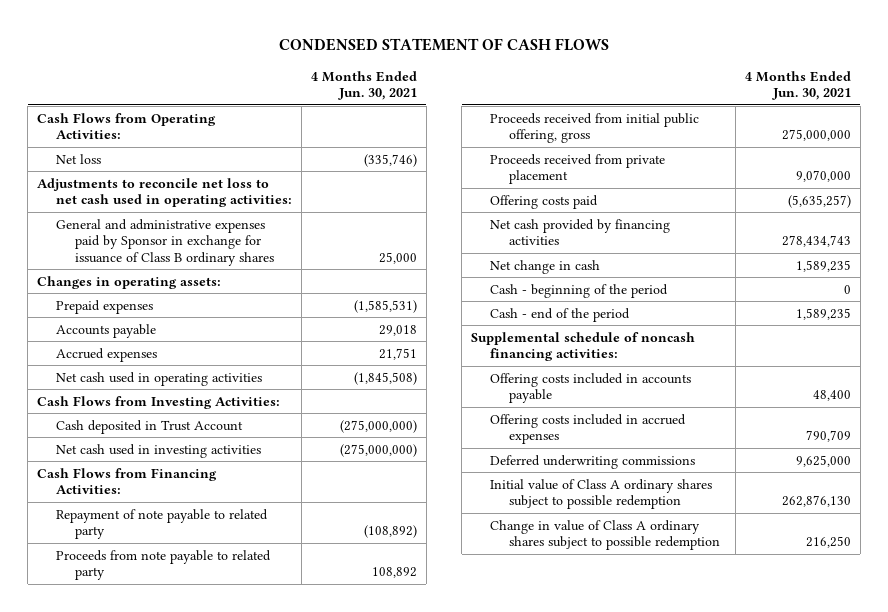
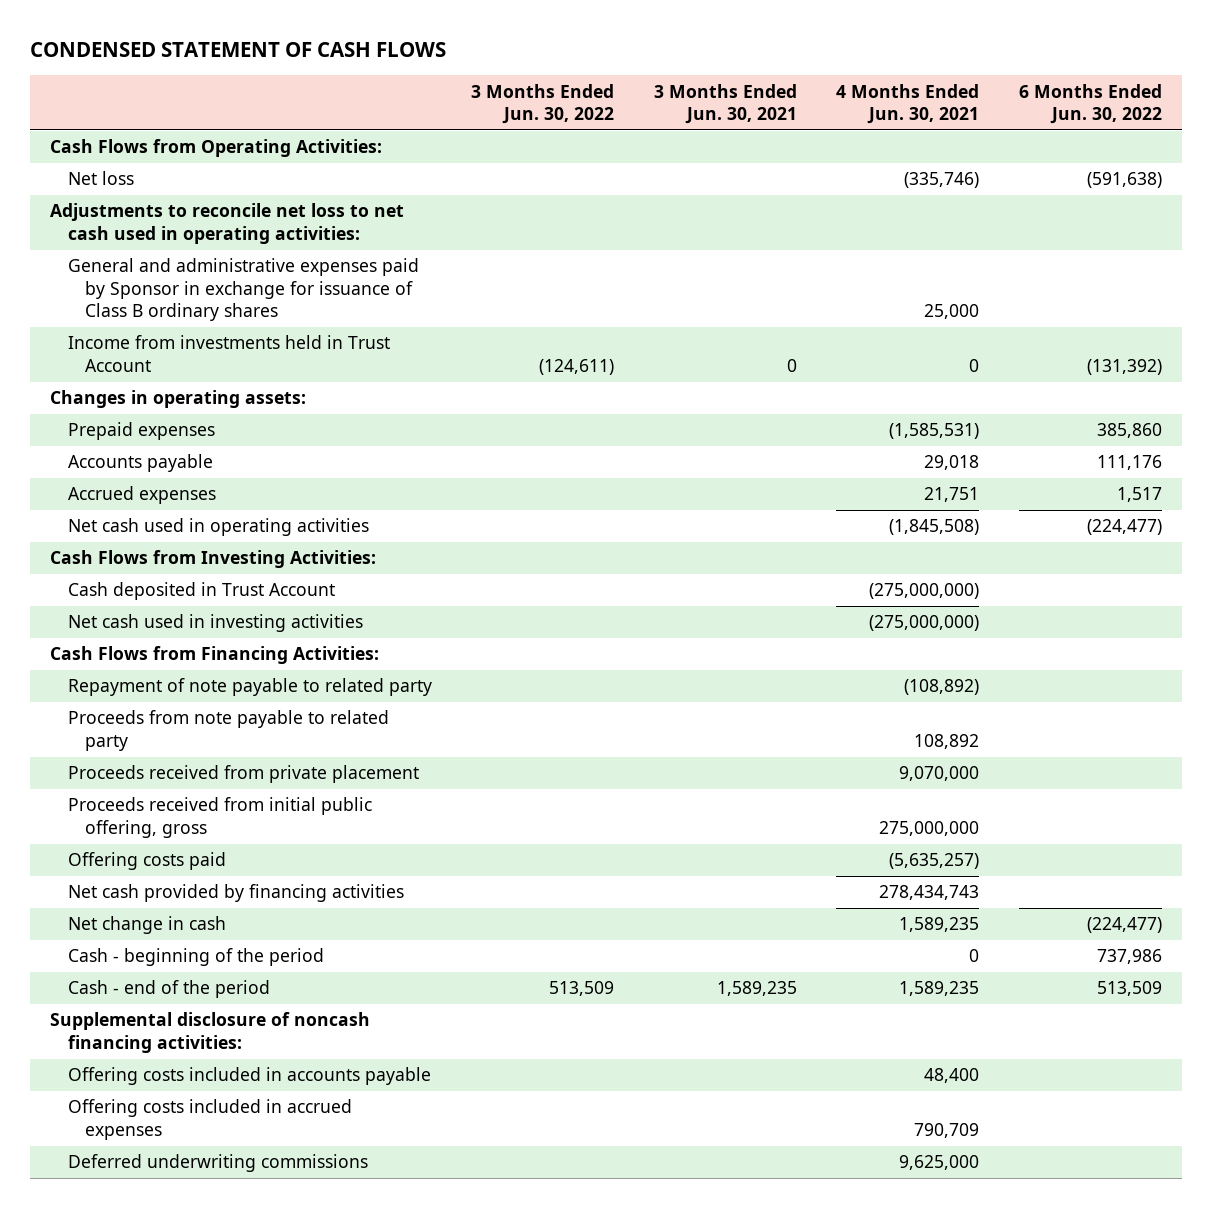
none -> [471,83,615,124] 3 Months Ended Jun. 30, 2022
none -> [653,83,797,124] 3 Months Ended Jun. 30, 2021
none -> [1019,83,1163,124] 6 Months Ended Jun. 30, 2022
none -> [67,335,390,372] Income from investments held in Trust Account
[489,112,699,144] Proceeds received from initial public offering, gross -> [67,797,372,838] Proceeds received from initial public offering, gross
[471,331,696,362] Supplemental schedule of noncash financing activities: -> [49,1012,370,1053] Supplemental disclosure of noncash financing activities:
[489,478,712,510] Initial value of Class A ordinary shares subject to possible redemption -> none
[489,519,720,551] Change in value of Class A ordinary shares subject to possible redemption -> none

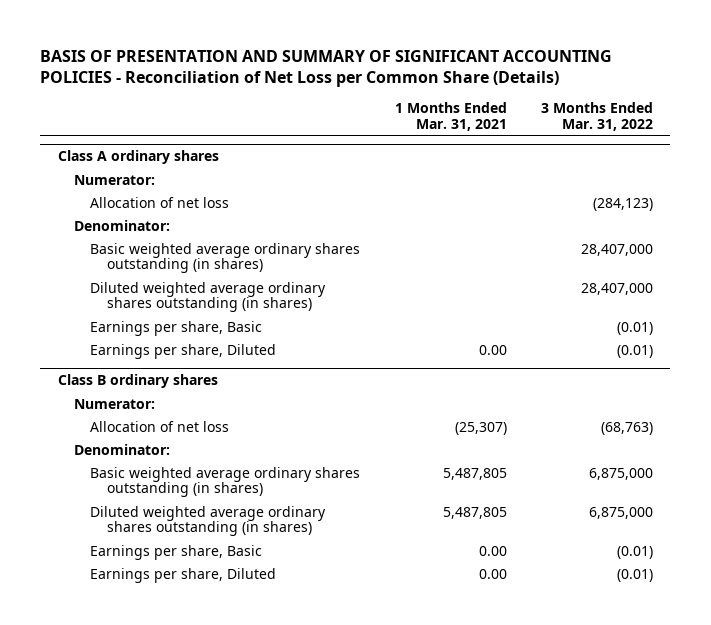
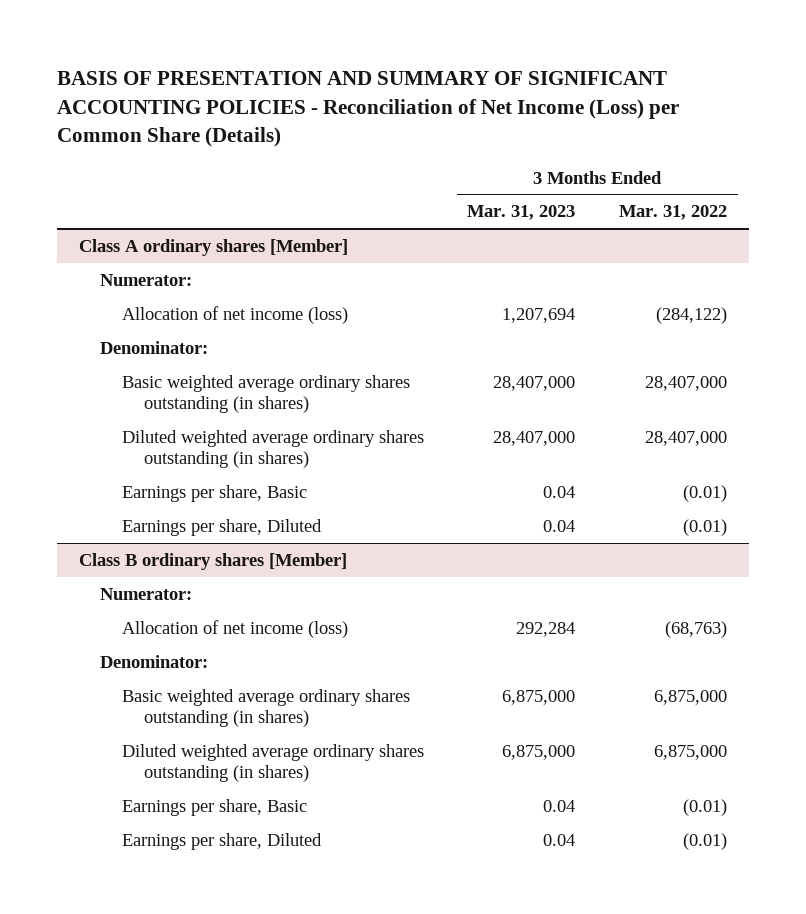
[40,49,613,88] BASIS OF PRESENTATION AND SUMMARY OF SIGNIFICANT ACCOUNTING POLICIES - Reconciliation of Net Loss per Common Share (Details) -> [56,71,679,148] BASIS OF PRESENTATION AND SUMMARY OF SIGNIFICANT ACCOUNTING POLICIES - Reconciliation of Net Income (Loss) per Common Share (Details)
[394,102,507,132] 1 Months Ended Mar. 31, 2021 -> none
none -> [467,205,576,221] Mar. 31, 2023
[57,150,219,165] Class A ordinary shares -> [78,238,348,256] Class A ordinary shares [Member]
[90,196,230,208] Allocation of net loss -> [122,305,349,324] Allocation of net income (loss)
[593,197,654,211] (284,123) -> [655,306,727,324] (284,122)
[57,374,218,389] Class B ordinary shares -> [78,552,347,570] Class B ordinary shares [Member]
[90,420,230,432] Allocation of net loss -> [122,619,349,638] Allocation of net income (loss)

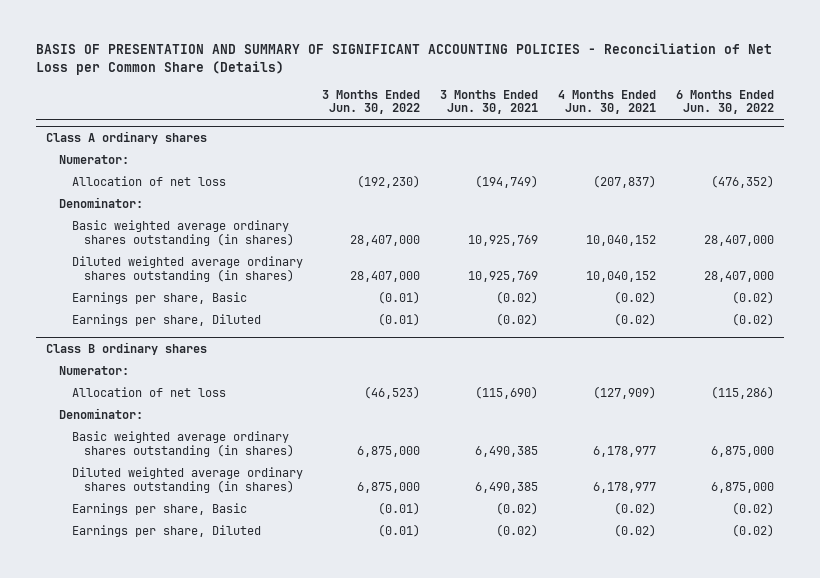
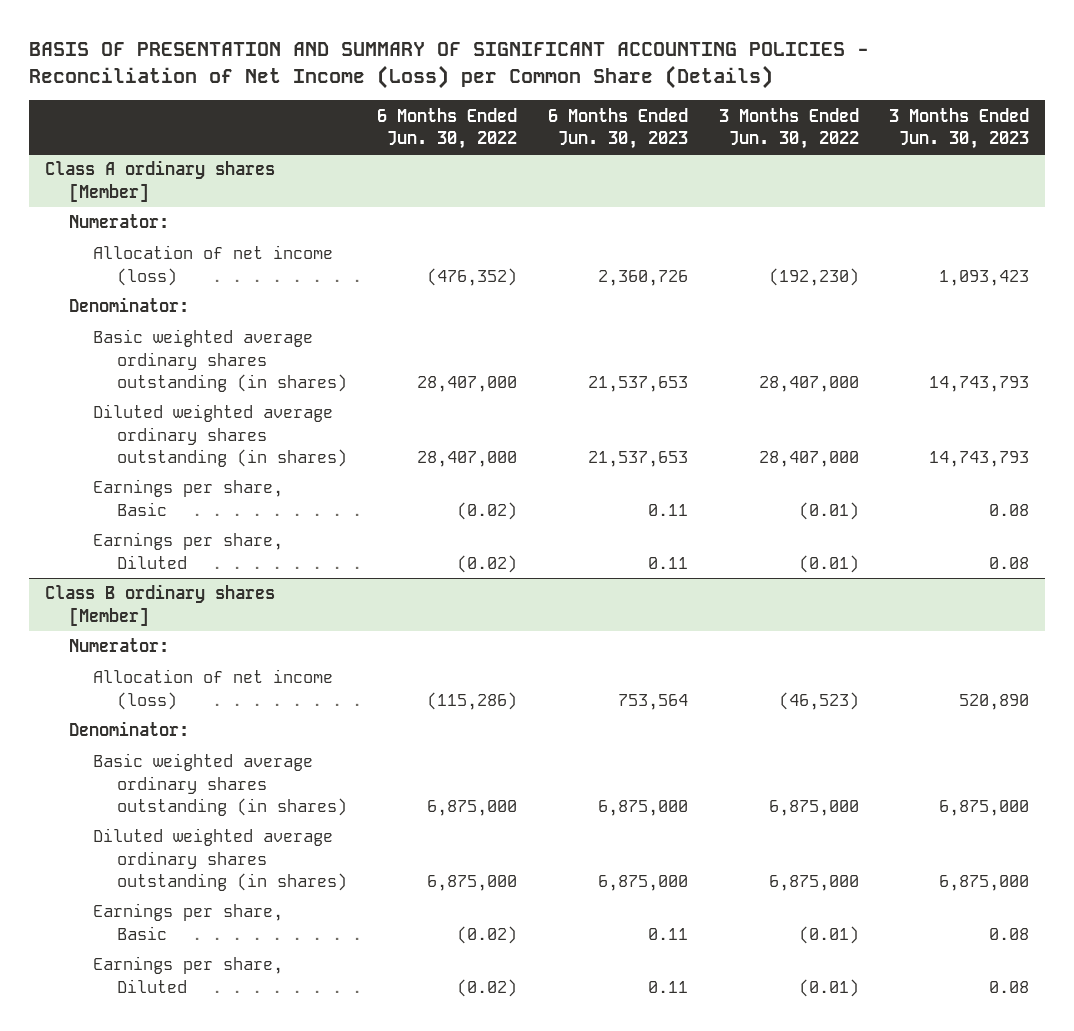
[36,43,773,75] BASIS OF PRESENTATION AND SUMMARY OF SIGNIFICANT ACCOUNTING POLICIES - Reconciliation of Net Loss per Common Share (Details) -> [29,42,870,89] BASIS OF PRESENTATION AND SUMMARY OF SIGNIFICANT ACCOUNTING POLICIES - Reconciliation of Net Income (Loss) per Common Share (Details)
[440,89,539,115] 3 Months Ended Jun. 30, 2021 -> none
[557,89,656,115] 4 Months Ended Jun. 30, 2021 -> none
none -> [548,107,689,149] 6 Months Ended Jun. 30, 2023
none -> [889,107,1030,149] 3 Months Ended Jun. 30, 2023
[46,131,208,145] Class A ordinary shares -> [44,160,275,202] Class A ordinary shares [Member]
[71,176,226,187] Allocation of net loss -> [92,245,333,286] Allocation of net income (loss)
[46,342,208,356] Class B ordinary shares -> [44,584,275,626] Class B ordinary shares [Member]
[71,387,226,398] Allocation of net loss -> [92,669,333,710] Allocation of net income (loss)

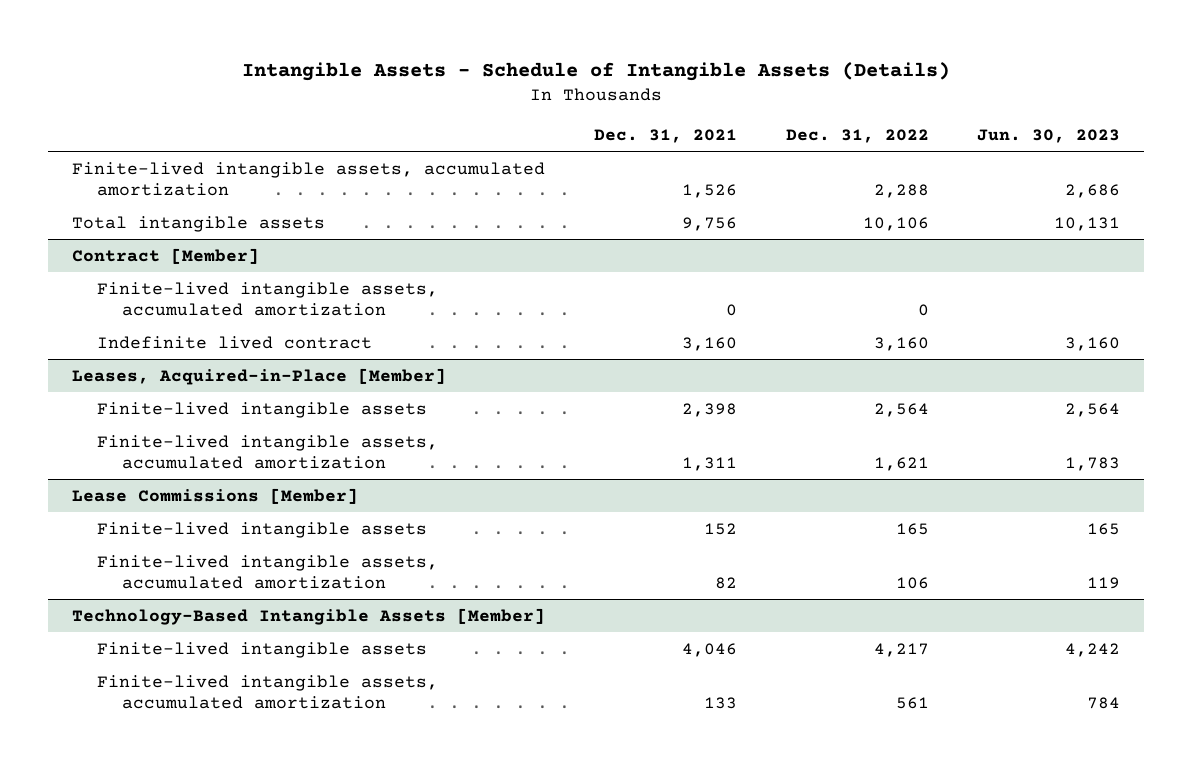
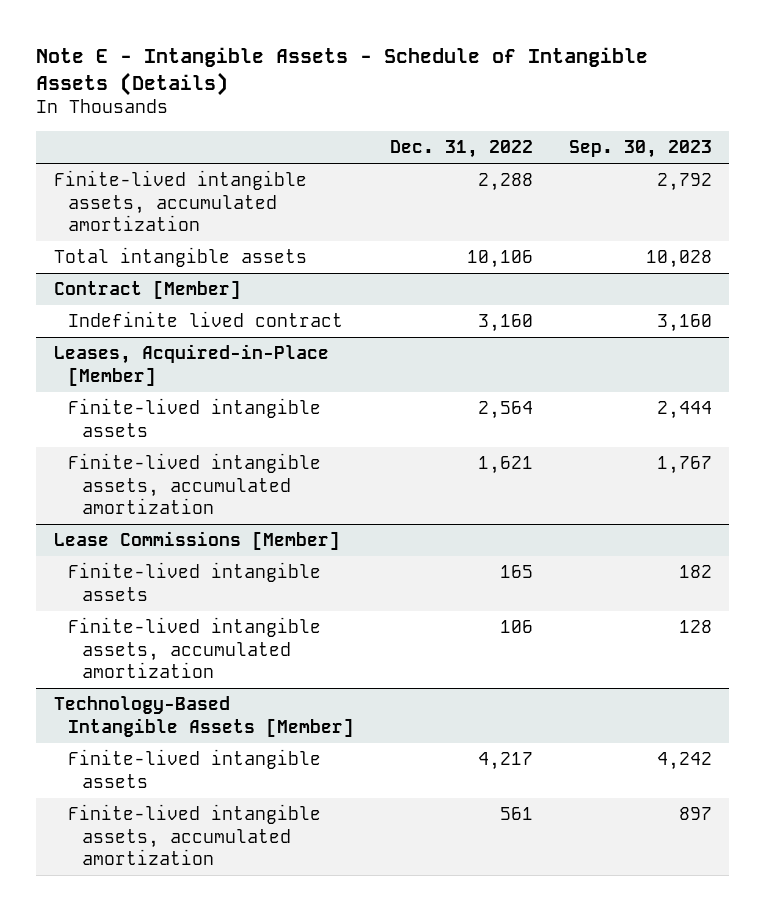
[242,61,951,81] Intangible Assets - Schedule of Intangible Assets (Details) -> [36,47,649,97] Note E - Intangible Assets - Schedule of Intangible Assets (Details)
[593,128,737,143] Dec. 31, 2021 -> none
[977,128,1121,143] Jun. 30, 2023 -> none
none -> [568,140,712,159] Sep. 30, 2023
[97,281,439,317] Finite-lived intangible assets, accumulated amortization -> none

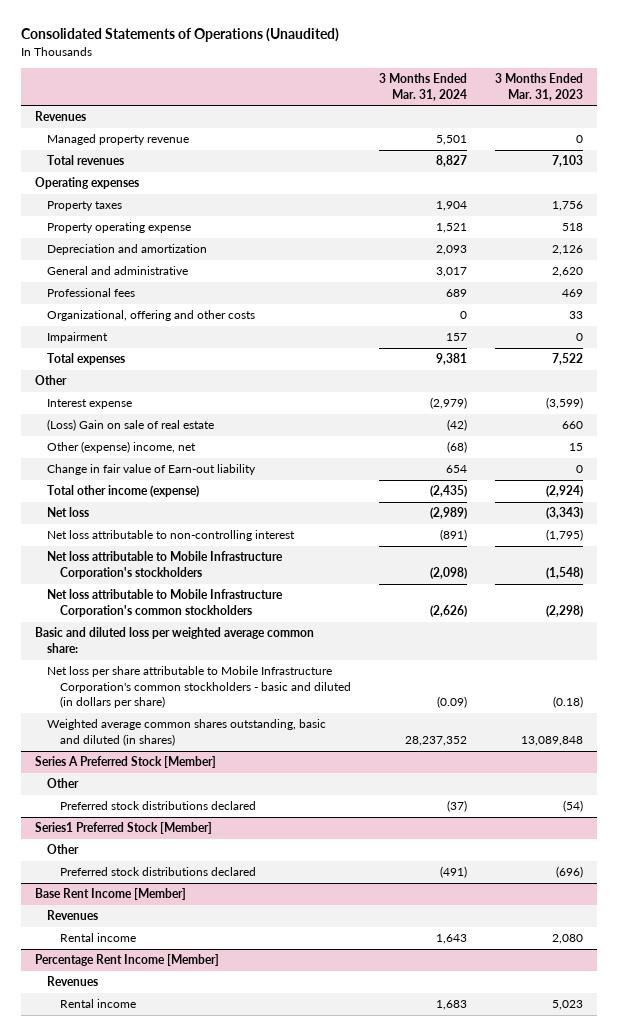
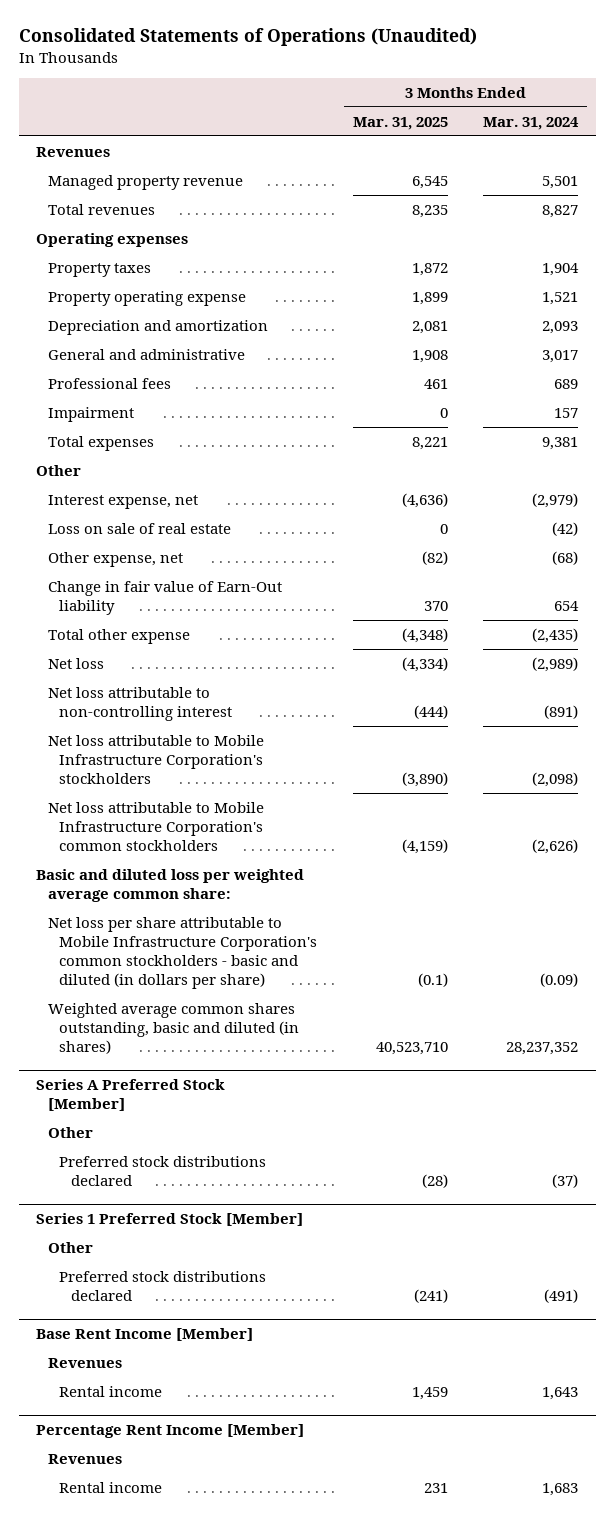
[495,73,584,101] 3 Months Ended Mar. 31, 2023 -> none
none -> [352,116,448,130] Mar. 31, 2025
[47,310,256,322] Organizational, offering and other costs -> none
[47,399,133,410] Interest expense -> [47,494,198,509] Interest expense, net
[47,419,215,432] (Loss) Gain on sale of real estate -> [47,522,231,534] Loss on sale of real estate
[47,441,197,454] Other (expense) income, net -> [47,551,183,567] Other expense, net
[47,464,257,476] Change in fair value of Earn-out liability -> [47,580,282,615] Change in fair value of Earn-Out liability
[47,485,200,498] Total other income (expense) -> [47,628,190,644] Total other expense
[34,822,212,835] Series1 Preferred Stock [Member] -> [36,1213,304,1227] Series 1 Preferred Stock [Member]

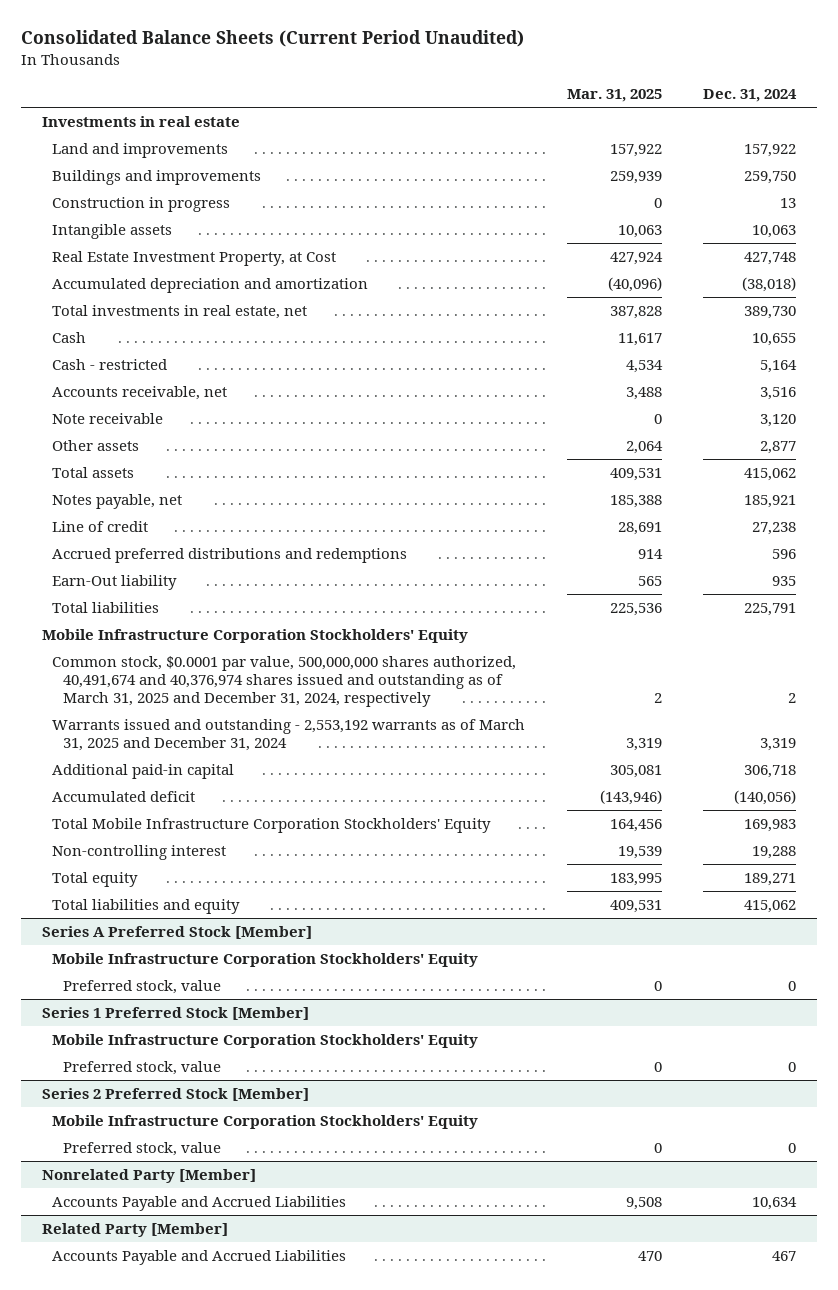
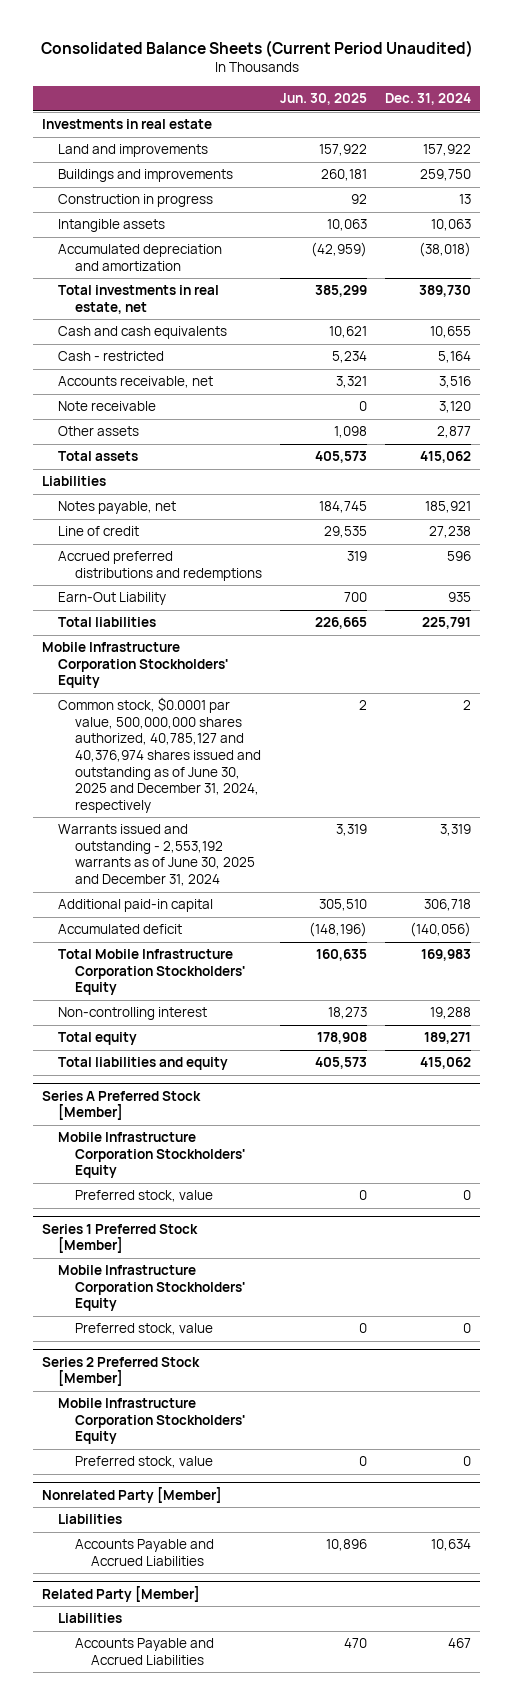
[566,88,662,102] Mar. 31, 2025 -> none
none -> [280,92,368,105] Jun. 30, 2025
[52,251,337,267] Real Estate Investment Property, at Cost -> none
[52,332,87,344] Cash -> [58,326,228,340] Cash and cash equivalents
none -> [42,476,107,487] Liabilities
[52,575,178,591] Earn-Out liability -> [58,592,167,606] Earn-Out Liability
[52,656,517,708] Common stock, $0.0001 par value, 500,000,000 shares authorized, 40,491,674 and 40,376,974 shares issued and outstanding as of March 31, 2025 and December 31, 2024, respectively -> [58,697,261,813] Common stock, $0.0001 par value, 500,000,000 shares authorized, 40,785,127 and 40,376,974 shares issued and outstanding as of June 30, 2025 and December 31, 2024, respectively
[52,719,526,752] Warrants issued and outstanding - 2,553,192 warrants as of March 31, 2025 and December 31, 2024 -> [58,824,255,886] Warrants issued and outstanding - 2,553,192 warrants as of June 30, 2025 and December 31, 2024
none -> [58,1514,123,1525] Liabilities
none -> [58,1613,123,1624] Liabilities

